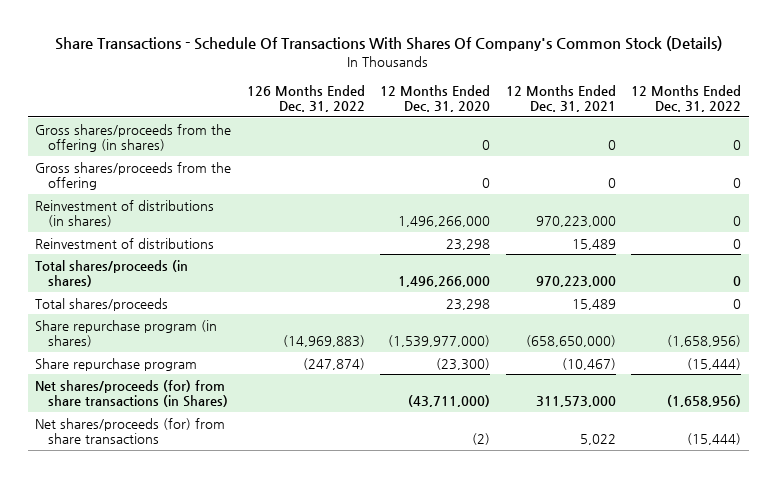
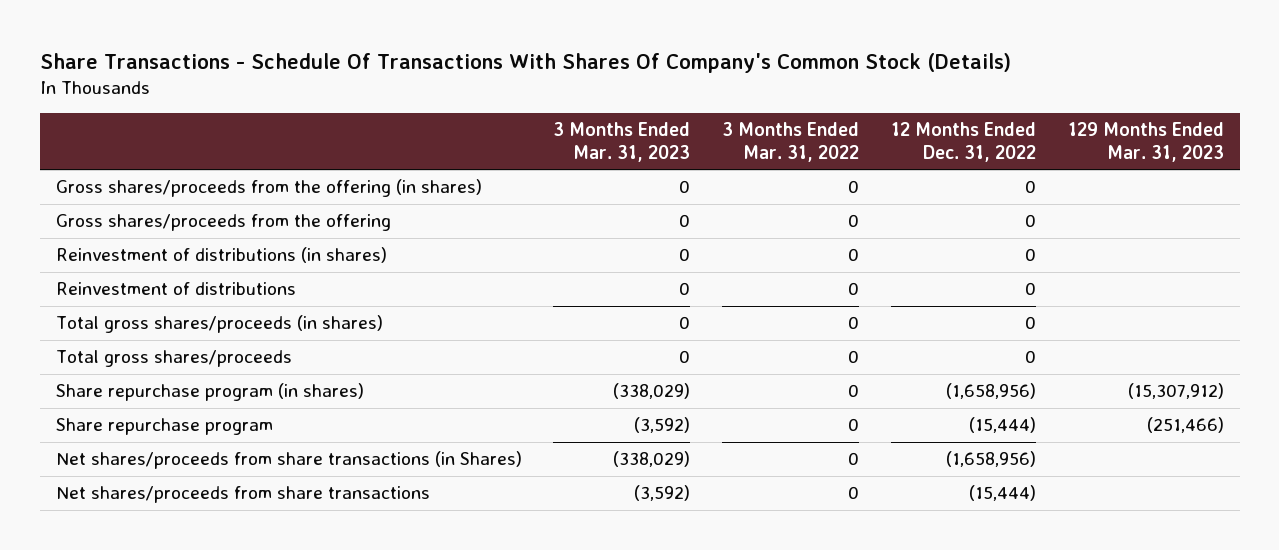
[246,84,365,113] 126 Months Ended Dec. 31, 2022 -> none
[380,84,491,113] 12 Months Ended Dec. 31, 2020 -> none
[505,84,616,113] 12 Months Ended Dec. 31, 2021 -> none
none -> [553,122,691,162] 3 Months Ended Mar. 31, 2023
none -> [722,122,860,162] 3 Months Ended Mar. 31, 2022
none -> [1067,122,1224,162] 129 Months Ended Mar. 31, 2023
[35,259,189,288] Total shares/proceeds (in shares) -> [55,315,383,334] Total gross shares/proceeds (in shares)
[35,297,169,311] Total shares/proceeds -> [55,350,292,368] Total gross shares/proceeds
[35,379,229,408] Net shares/proceeds (for) from share transactions (in Shares) -> [55,451,522,470] Net shares/proceeds from share transactions (in Shares)
[35,417,226,445] Net shares/proceeds (for) from share transactions -> [55,486,430,504] Net shares/proceeds from share transactions

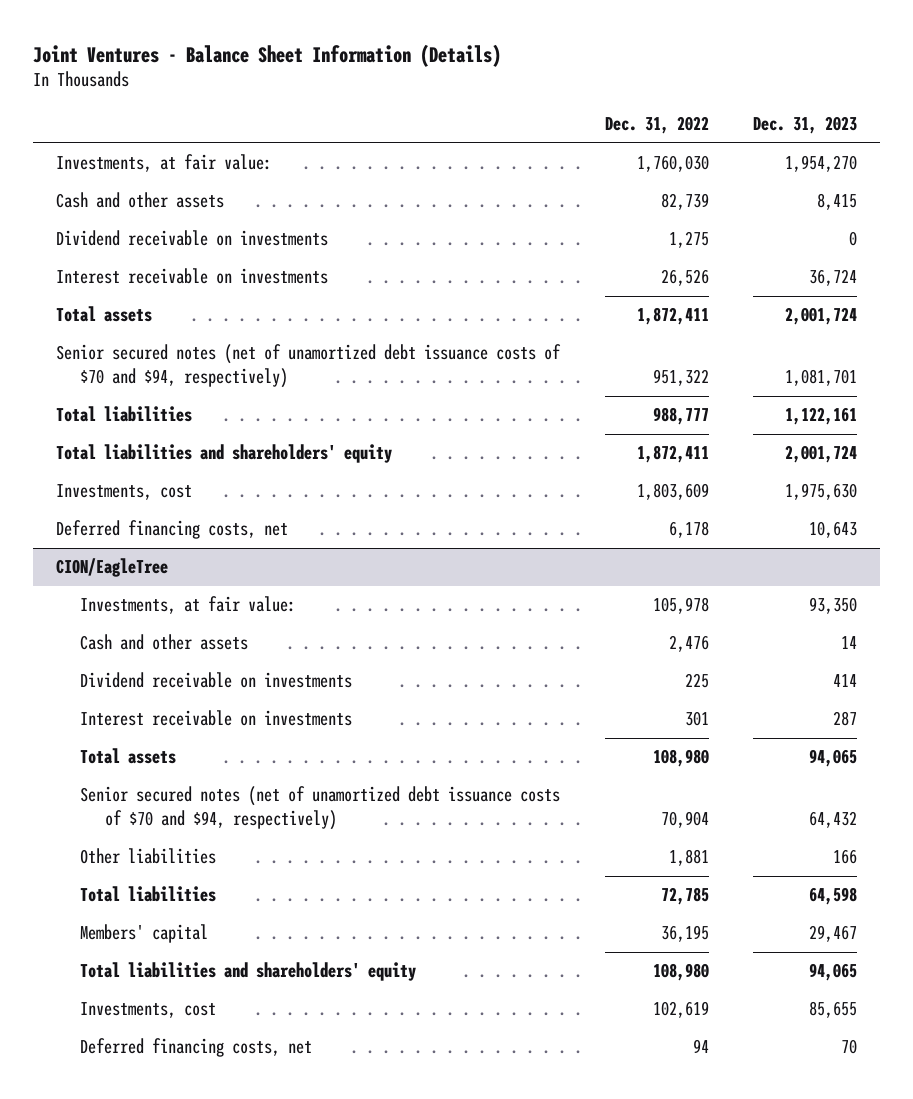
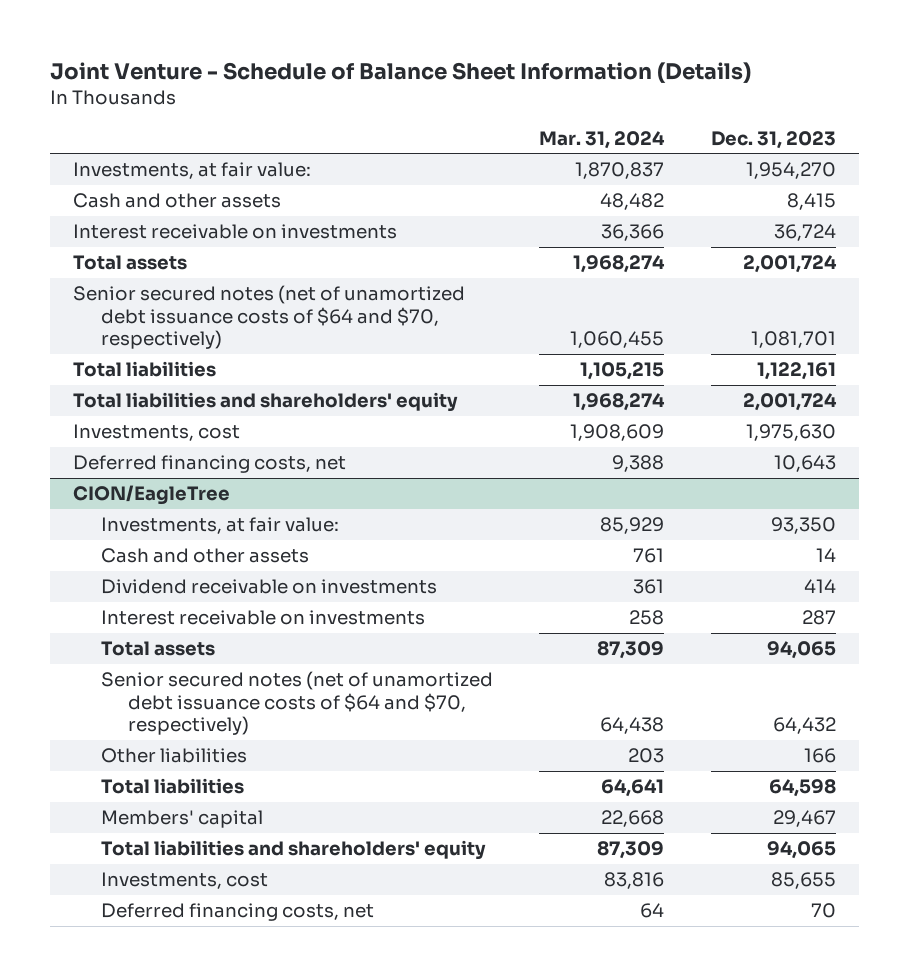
[33,43,502,67] Joint Ventures - Balance Sheet Information (Details) -> [49,61,751,83] Joint Venture - Schedule of Balance Sheet Information (Details)
[604,116,709,135] Dec. 31, 2022 -> none
none -> [539,130,666,149] Mar. 31, 2024
[55,230,328,247] Dividend receivable on investments -> none
[55,344,561,389] Senior secured notes (net of unamortized debt issuance costs of $70 and $94, respectively) -> [73,285,466,350] Senior secured notes (net of unamortized debt issuance costs of $64 and $70, respectively)
[80,786,561,831] Senior secured notes (net of unamortized debt issuance costs of $70 and $94, respectively) -> [100,671,493,736] Senior secured notes (net of unamortized debt issuance costs of $64 and $70, respectively)

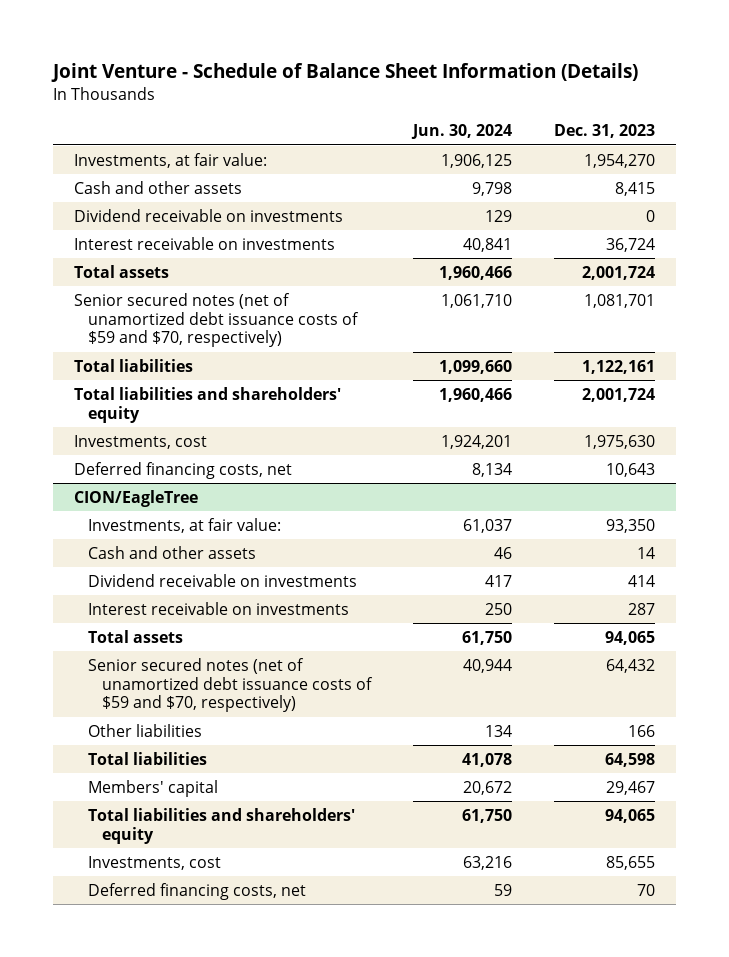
[539,130,666,149] Mar. 31, 2024 -> none
none -> [410,124,512,140] Jun. 30, 2024
none -> [73,208,343,222] Dividend receivable on investments
[73,285,466,350] Senior secured notes (net of unamortized debt issuance costs of $64 and $70, respectively) -> [73,292,359,348] Senior secured notes (net of unamortized debt issuance costs of $59 and $70, respectively)
[100,671,493,736] Senior secured notes (net of unamortized debt issuance costs of $64 and $70, respectively) -> [87,657,373,713] Senior secured notes (net of unamortized debt issuance costs of $59 and $70, respectively)

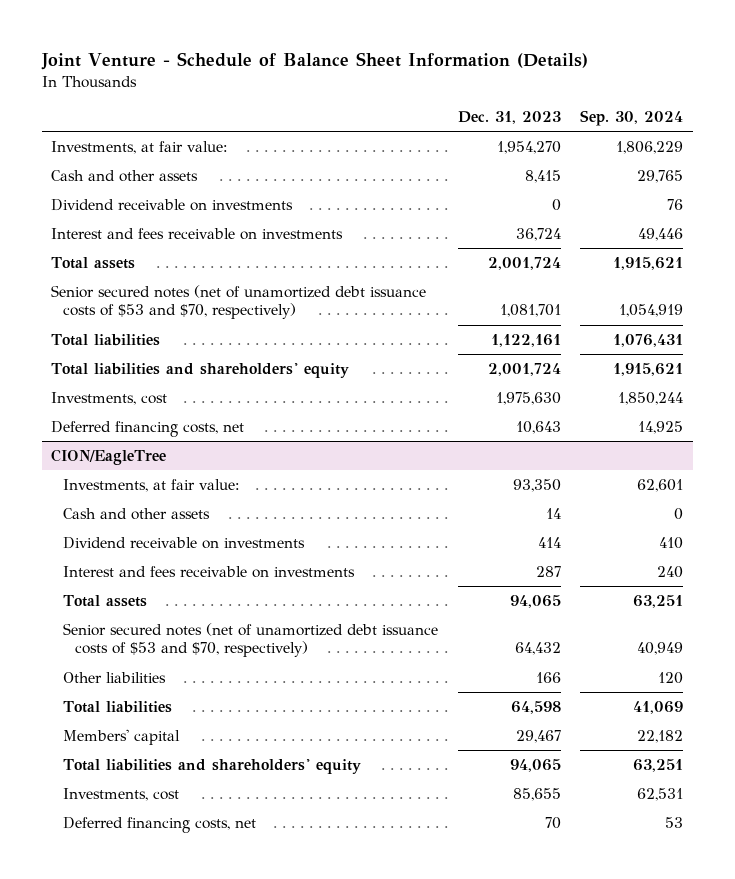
[410,124,512,140] Jun. 30, 2024 -> none
none -> [580,110,684,127] Sep. 30, 2024
[73,236,335,250] Interest receivable on investments -> [51,228,344,241] Interest and fees receivable on investments
[73,292,359,348] Senior secured notes (net of unamortized debt issuance costs of $59 and $70, respectively) -> [51,285,427,320] Senior secured notes (net of unamortized debt issuance costs of $53 and $70, respectively)
[87,601,349,615] Interest receivable on investments -> [63,566,356,579] Interest and fees receivable on investments
[87,657,373,713] Senior secured notes (net of unamortized debt issuance costs of $59 and $70, respectively) -> [63,623,439,658] Senior secured notes (net of unamortized debt issuance costs of $53 and $70, respectively)

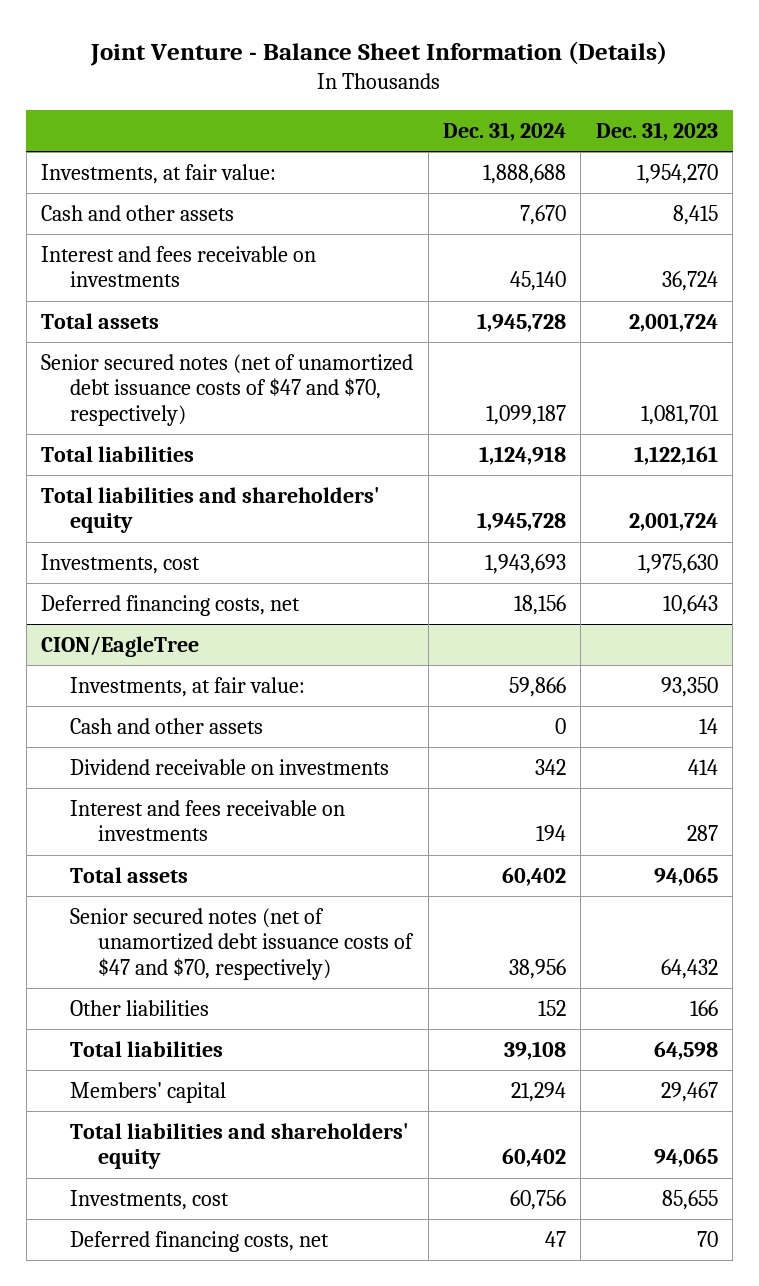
[40,51,588,70] Joint Venture - Schedule of Balance Sheet Information (Details) -> [90,40,668,66] Joint Venture - Balance Sheet Information (Details)
[580,110,684,127] Sep. 30, 2024 -> none
none -> [442,122,566,142] Dec. 31, 2024
[51,199,294,212] Dividend receivable on investments -> none
[51,285,427,320] Senior secured notes (net of unamortized debt issuance costs of $53 and $70, respectively) -> [41,353,414,427] Senior secured notes (net of unamortized debt issuance costs of $47 and $70, respectively)
[63,623,439,658] Senior secured notes (net of unamortized debt issuance costs of $53 and $70, respectively) -> [69,907,415,981] Senior secured notes (net of unamortized debt issuance costs of $47 and $70, respectively)

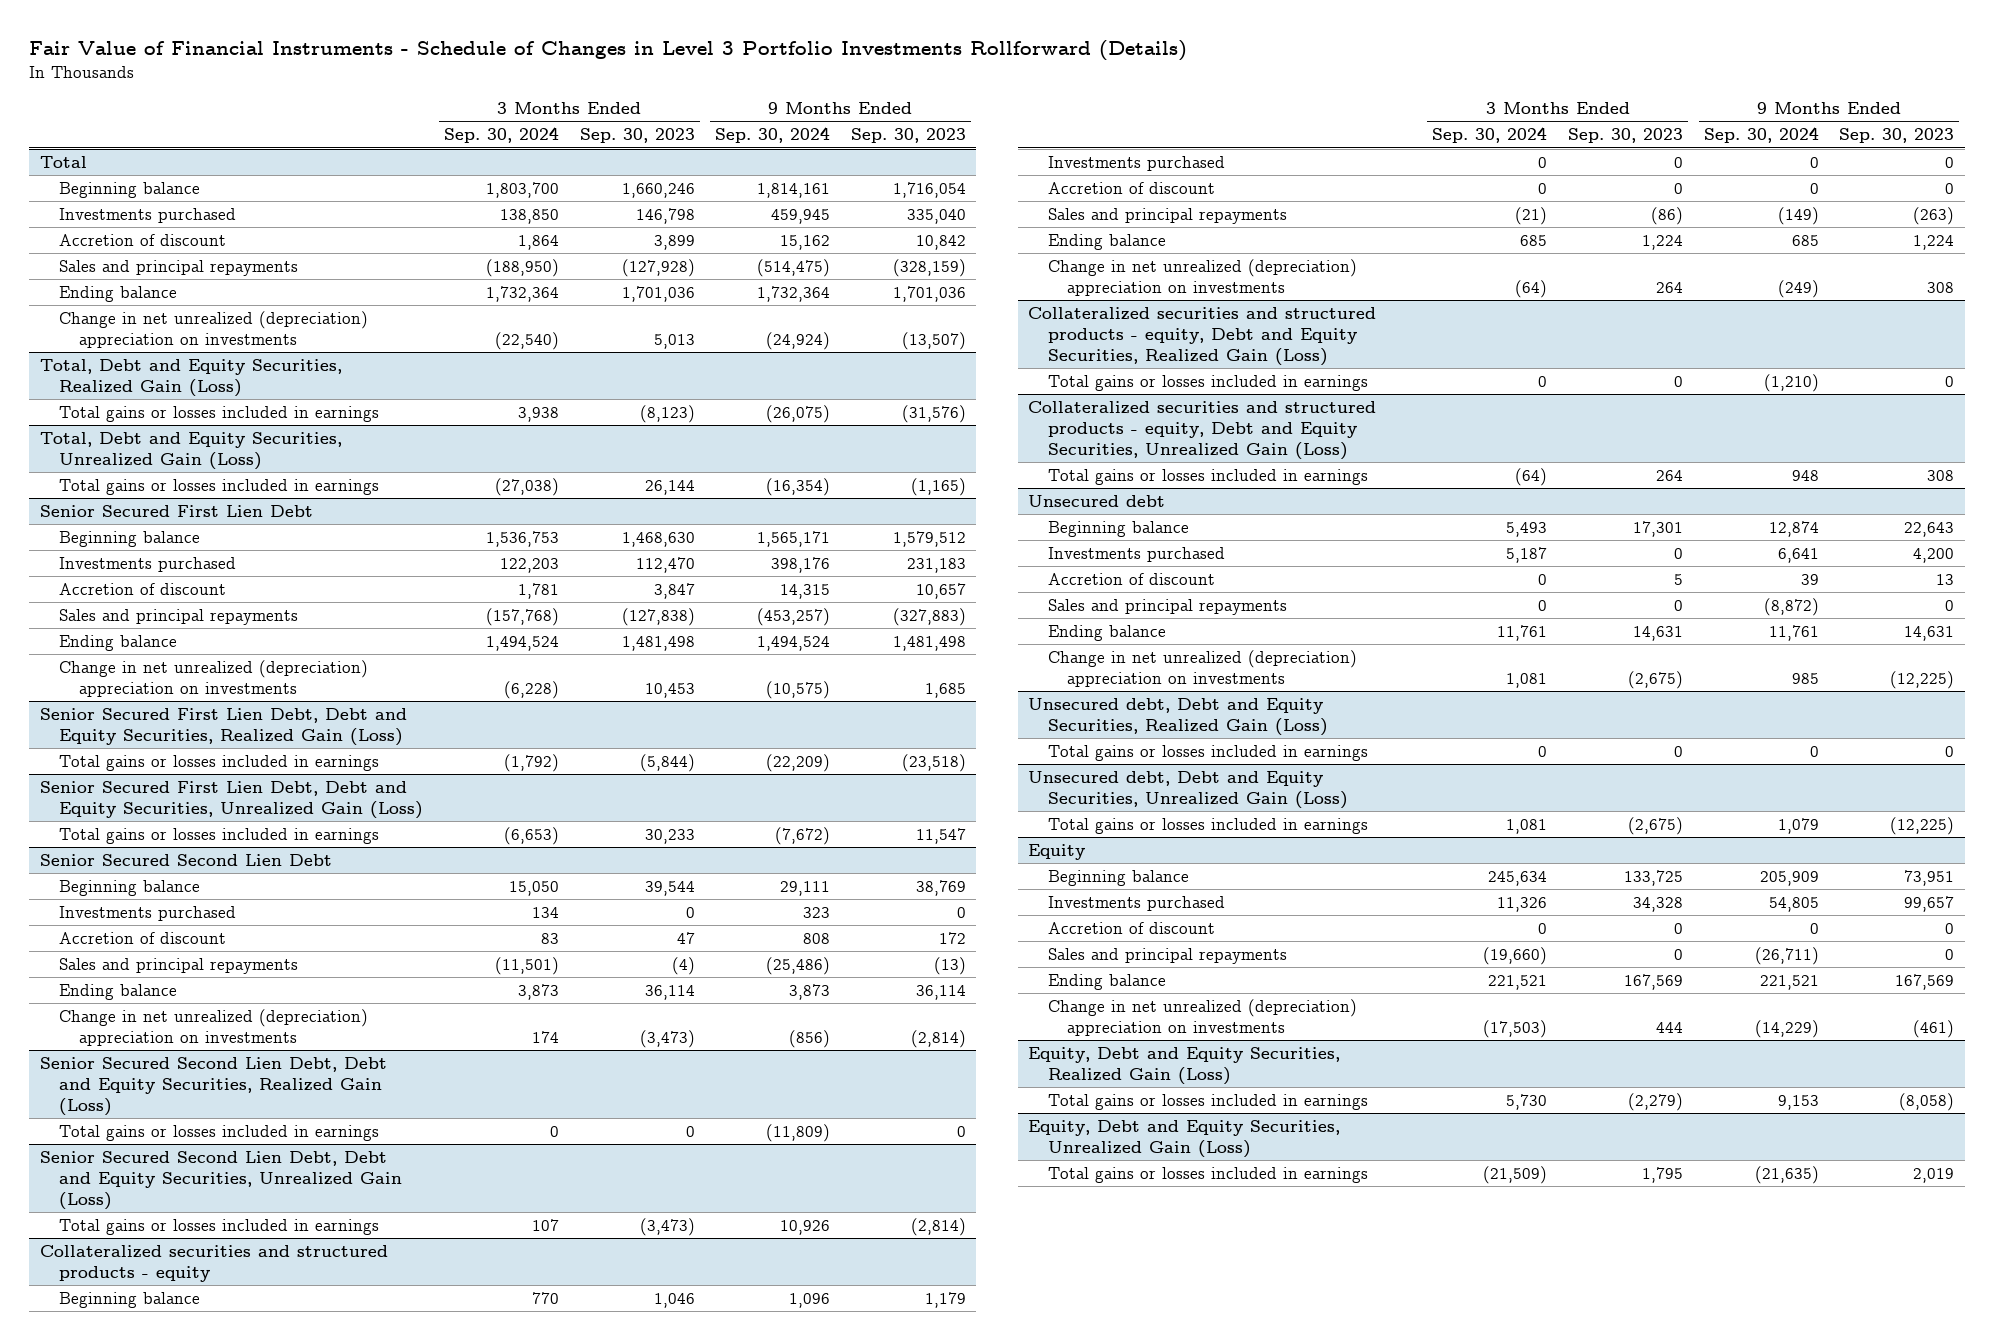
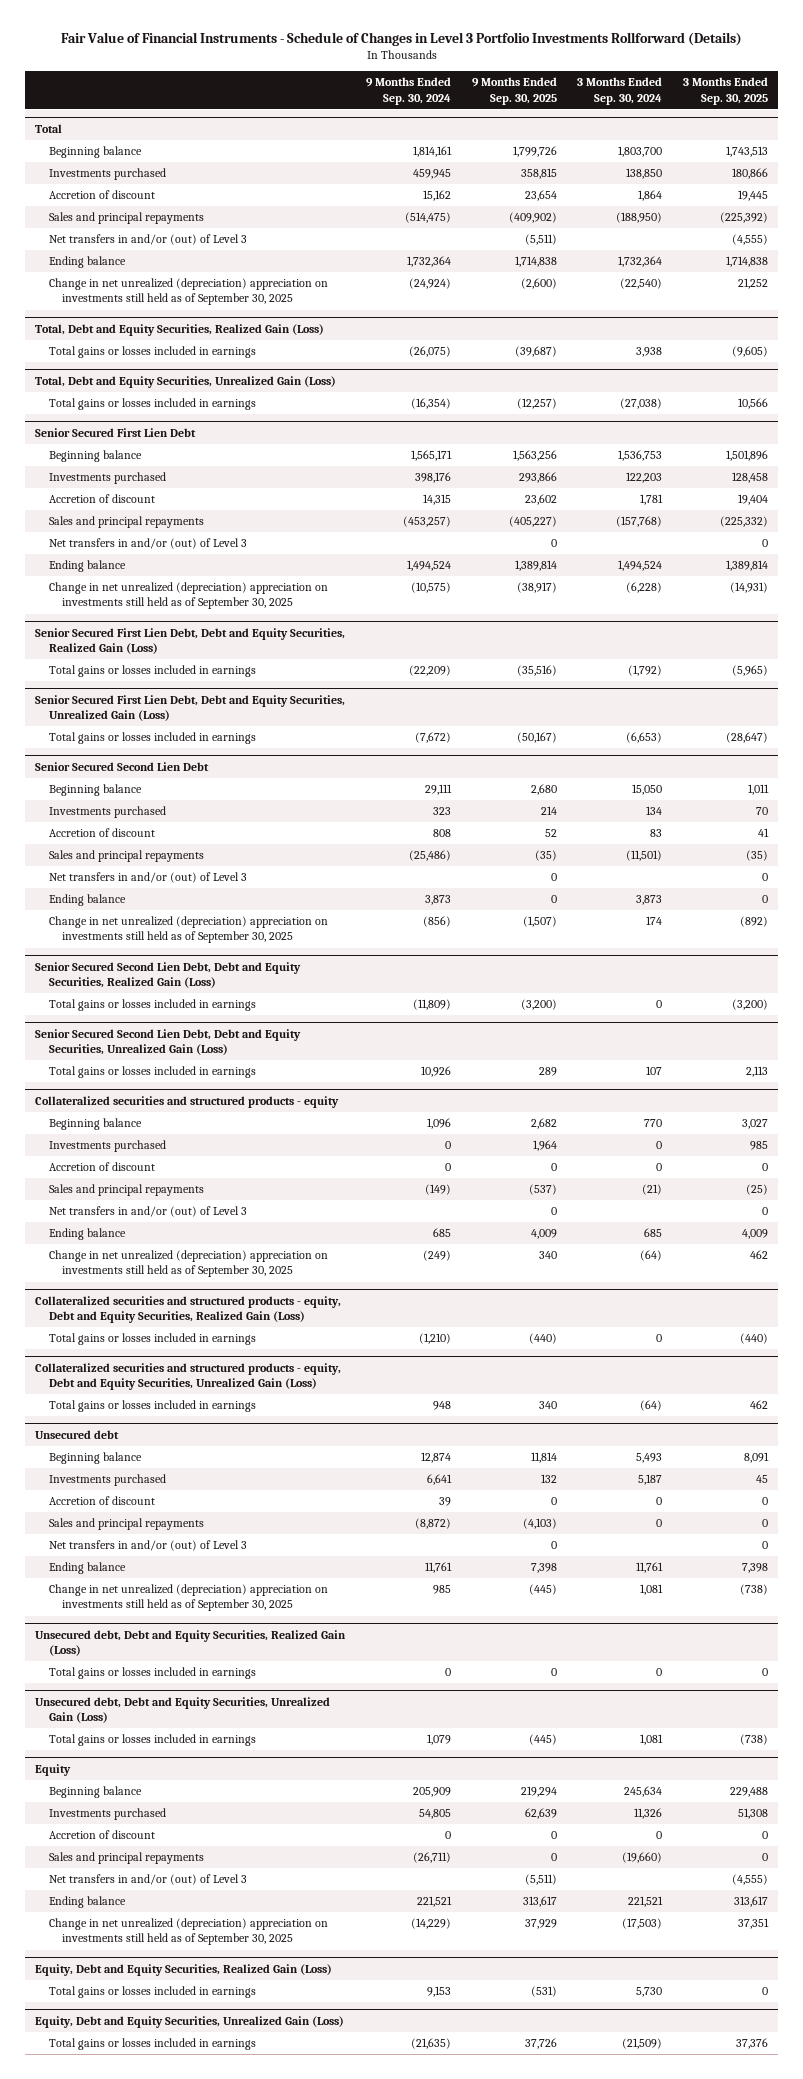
[579,128,695,144] Sep. 30, 2023 -> none
[850,128,966,144] Sep. 30, 2023 -> none
none -> [471,77,557,105] 9 Months Ended Sep. 30, 2025
none -> [682,77,768,105] 3 Months Ended Sep. 30, 2025
none -> [48,234,247,246] Net transfers in and/or (out) of Level 3
[59,311,369,348] Change in net unrealized (depreciation) appreciation on investments -> [48,278,328,306] Change in net unrealized (depreciation) appreciation on investments still held as of September 30, 2025
none -> [48,538,247,550] Net transfers in and/or (out) of Level 3
[59,660,369,697] Change in net unrealized (depreciation) appreciation on investments -> [48,582,328,610] Change in net unrealized (depreciation) appreciation on investments still held as of September 30, 2025
none -> [48,872,247,884] Net transfers in and/or (out) of Level 3
[59,1009,369,1046] Change in net unrealized (depreciation) appreciation on investments -> [48,916,328,944] Change in net unrealized (depreciation) appreciation on investments still held as of September 30, 2025
none -> [48,1206,247,1218] Net transfers in and/or (out) of Level 3
[1047,259,1357,296] Change in net unrealized (depreciation) appreciation on investments -> [48,1250,328,1278] Change in net unrealized (depreciation) appreciation on investments still held as of September 30, 2025
none -> [48,1540,247,1552] Net transfers in and/or (out) of Level 3
[1047,650,1357,687] Change in net unrealized (depreciation) appreciation on investments -> [48,1584,328,1612] Change in net unrealized (depreciation) appreciation on investments still held as of September 30, 2025
none -> [48,1874,247,1886] Net transfers in and/or (out) of Level 3
[1047,999,1357,1036] Change in net unrealized (depreciation) appreciation on investments -> [48,1918,328,1946] Change in net unrealized (depreciation) appreciation on investments still held as of September 30, 2025

